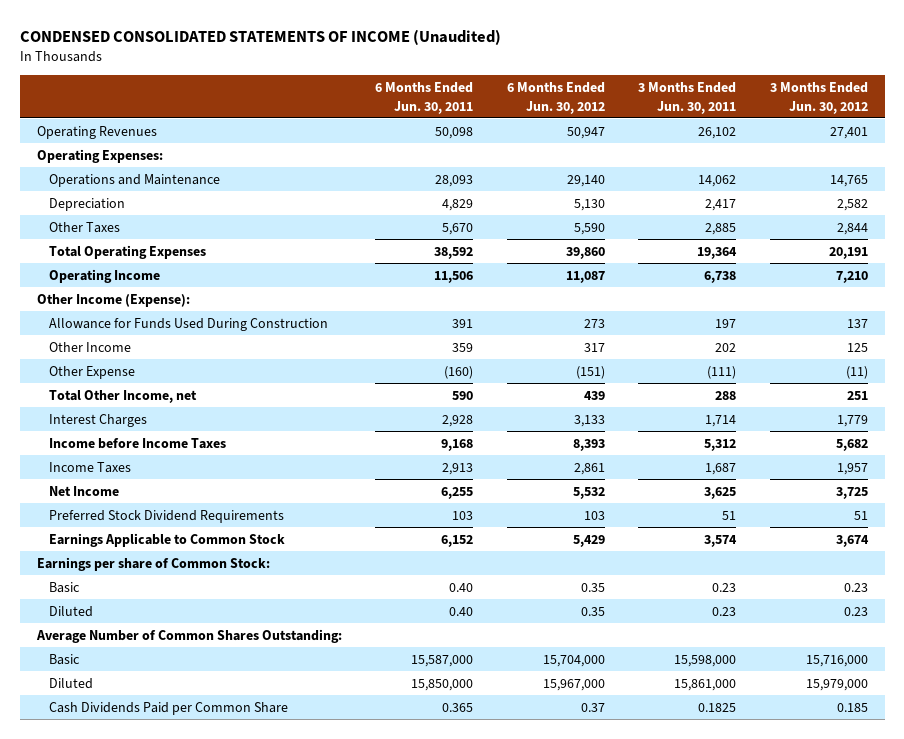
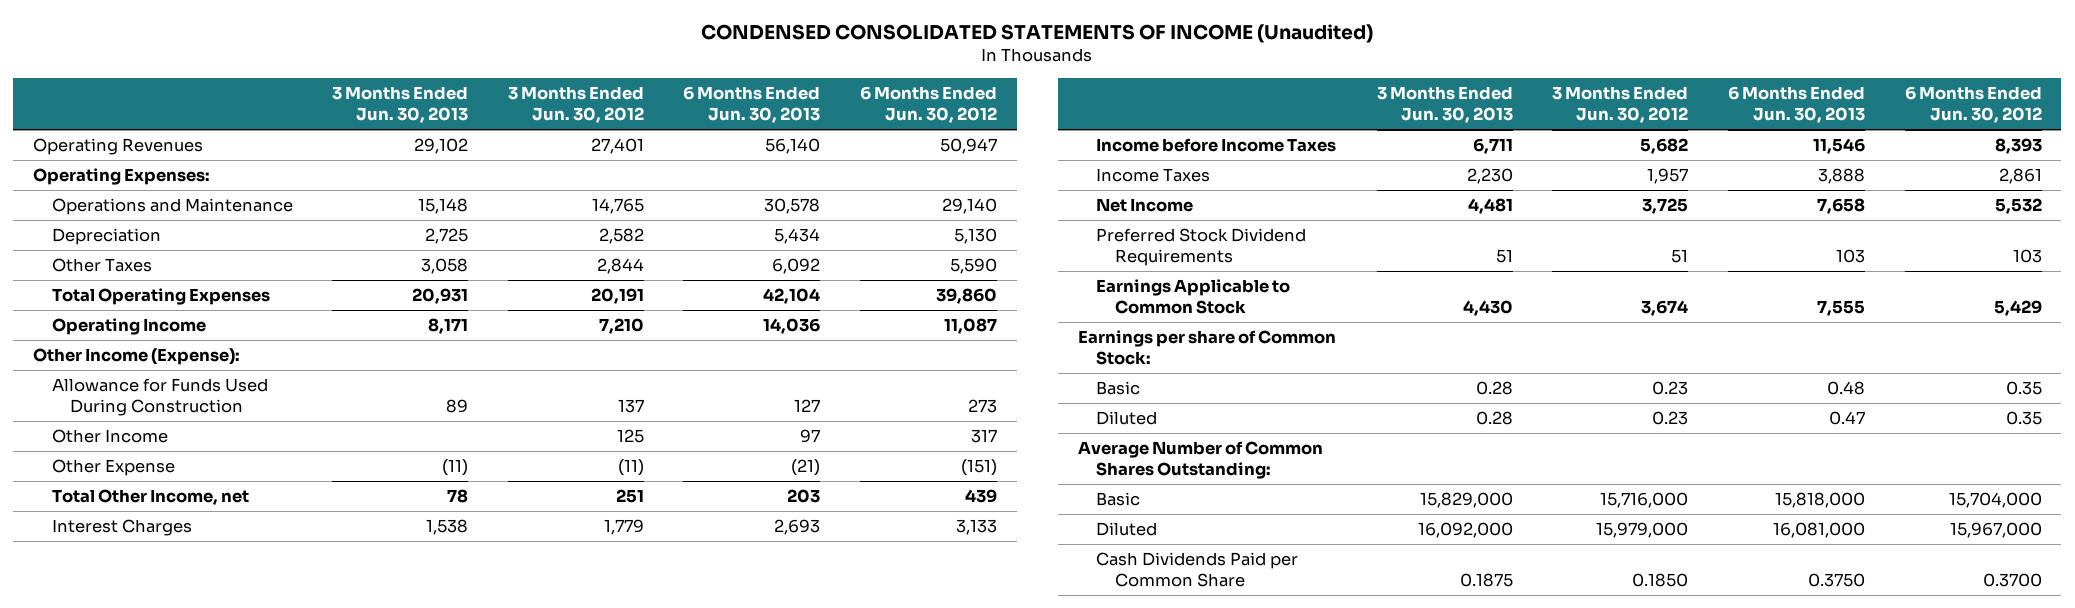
[375,82,474,114] 6 Months Ended Jun. 30, 2011 -> none
[638,82,737,114] 3 Months Ended Jun. 30, 2011 -> none
none -> [332,85,469,124] 3 Months Ended Jun. 30, 2013
none -> [683,85,821,124] 6 Months Ended Jun. 30, 2013
[580,702,605,712] 0.37 -> [1982,573,2042,588] 0.3700
[836,702,868,712] 0.185 -> [1632,573,1689,588] 0.1850

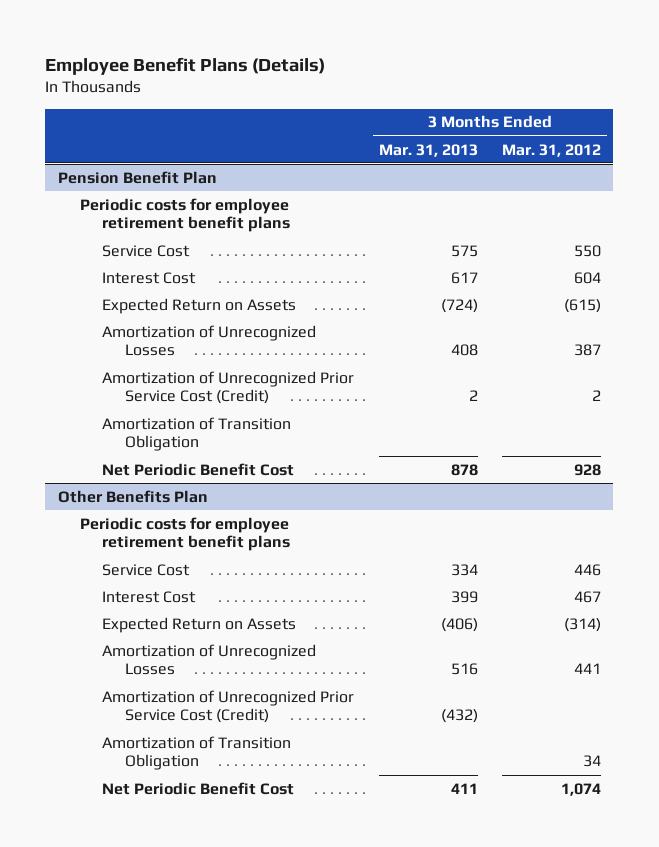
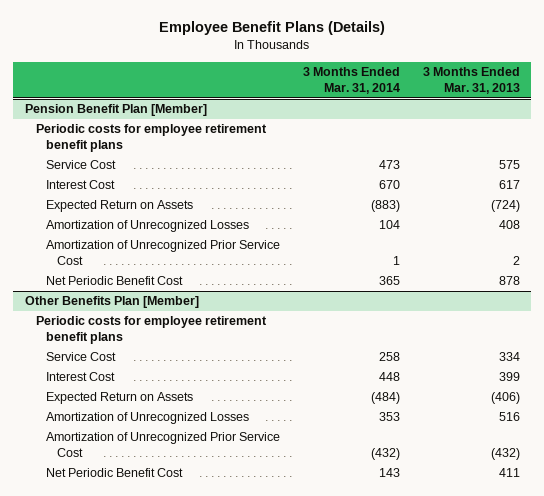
[501,143,601,157] Mar. 31, 2012 -> none
none -> [303,66,401,94] 3 Months Ended Mar. 31, 2014
[57,170,217,184] Pension Benefit Plan -> [24,104,207,117] Pension Benefit Plan [Member]
[102,416,292,452] Amortization of Transition Obligation -> none
[102,370,355,405] Amortization of Unrecognized Prior Service Cost (Credit) -> [46,240,281,266] Amortization of Unrecognized Prior Service Cost
[57,489,208,503] Other Benefits Plan -> [24,296,199,309] Other Benefits Plan [Member]
[102,735,292,771] Amortization of Transition Obligation -> none
[102,689,355,724] Amortization of Unrecognized Prior Service Cost (Credit) -> [46,432,281,458] Amortization of Unrecognized Prior Service Cost

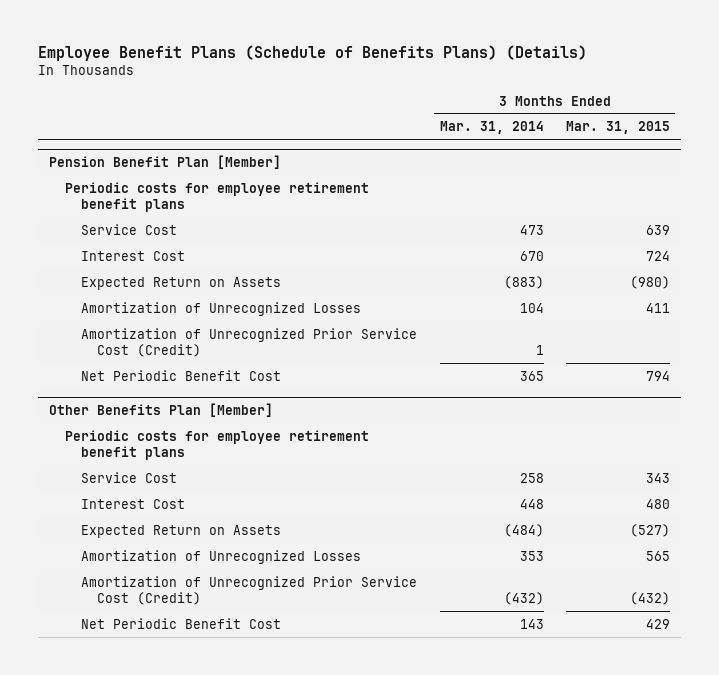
[159,21,386,36] Employee Benefit Plans (Details) -> [38,44,588,61] Employee Benefit Plans (Schedule of Benefits Plans) (Details)
[422,66,520,94] 3 Months Ended Mar. 31, 2013 -> none
none -> [565,121,670,135] Mar. 31, 2015
[46,240,281,266] Amortization of Unrecognized Prior Service Cost -> [81,327,418,357] Amortization of Unrecognized Prior Service Cost (Credit)
[46,432,281,458] Amortization of Unrecognized Prior Service Cost -> [81,575,418,605] Amortization of Unrecognized Prior Service Cost (Credit)

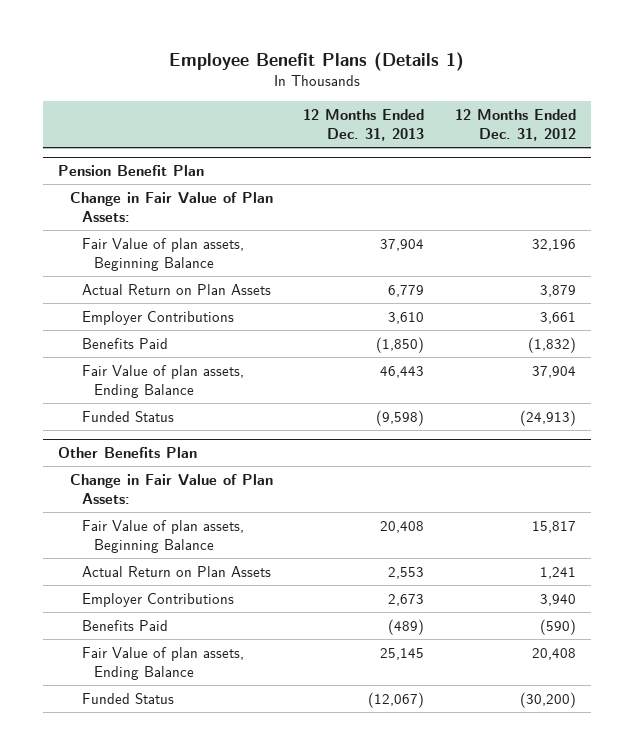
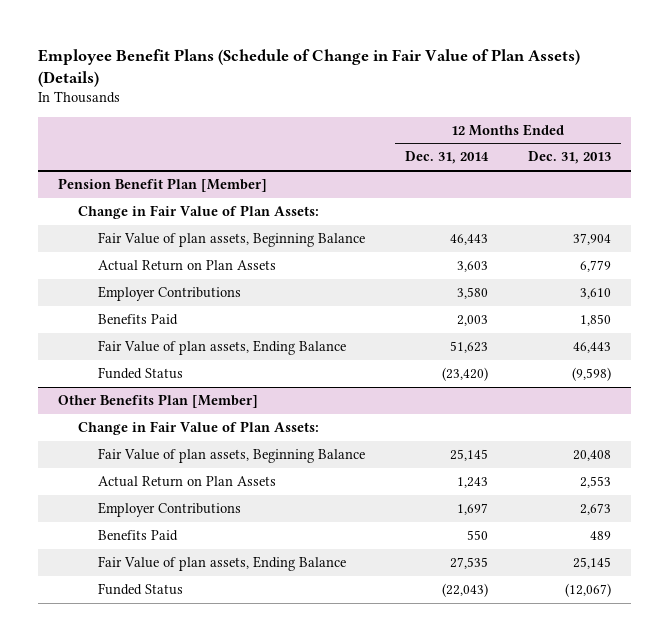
[168,51,464,71] Employee Benefit Plans (Details 1) -> [38,48,581,87] Employee Benefit Plans (Schedule of Change in Fair Value of Plan Assets) (Details)
[454,108,576,142] 12 Months Ended Dec. 31, 2012 -> none
none -> [405,151,490,165] Dec. 31, 2014
[57,165,204,177] Pension Benefit Plan -> [58,178,268,193] Pension Benefit Plan [Member]
[376,336,425,353] (1,850) -> [580,314,612,327] 1,850
[57,447,197,459] Other Benefits Plan -> [58,394,259,409] Other Benefits Plan [Member]
[388,618,425,635] (489) -> [590,531,612,541] 489

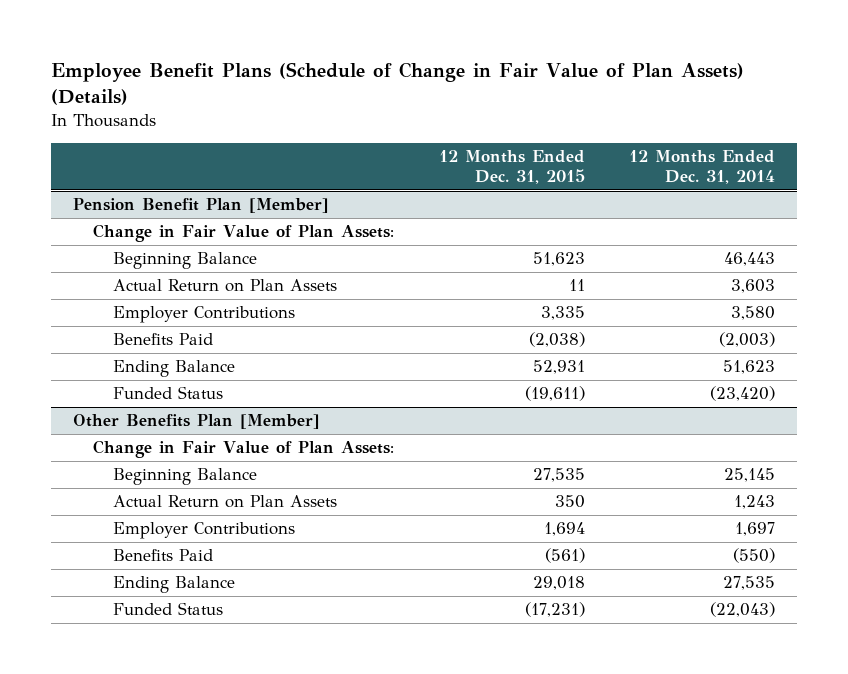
[528,151,612,165] Dec. 31, 2013 -> none
none -> [438,149,585,185] 12 Months Ended Dec. 31, 2015
[97,232,365,248] Fair Value of plan assets, Beginning Balance -> [113,252,258,270] Beginning Balance
[457,315,489,327] 2,003 -> [719,332,776,348] (2,003)
[97,340,346,356] Fair Value of plan assets, Ending Balance -> [113,360,236,378] Ending Balance
[97,448,365,464] Fair Value of plan assets, Beginning Balance -> [113,468,258,486] Beginning Balance
[467,530,489,541] 550 -> [733,548,776,564] (550)
[97,556,346,572] Fair Value of plan assets, Ending Balance -> [113,576,236,594] Ending Balance

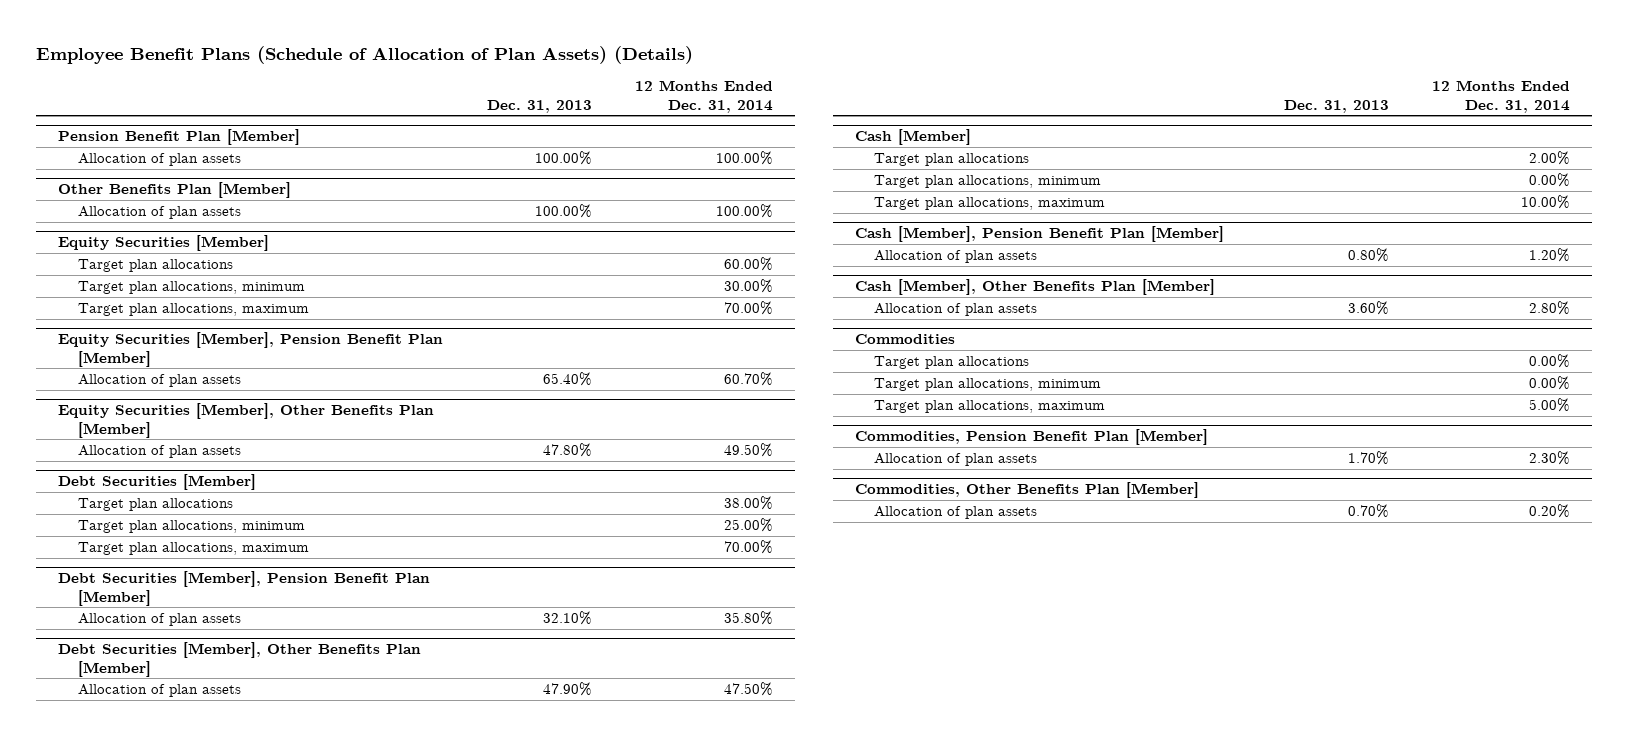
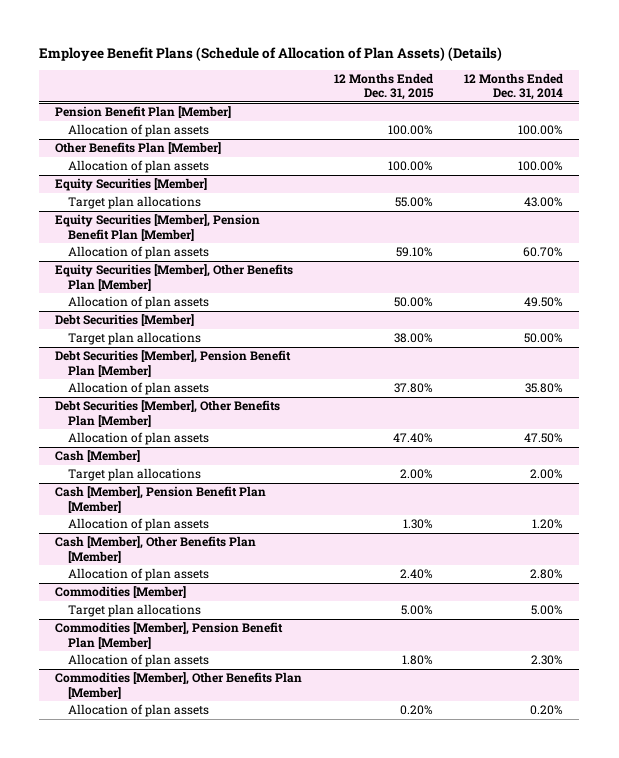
[486,99,592,113] Dec. 31, 2013 -> none
none -> [333,72,434,101] 12 Months Ended Dec. 31, 2015
[77,281,305,295] Target plan allocations, minimum -> none
[77,303,309,317] Target plan allocations, maximum -> none
[724,257,774,272] 60.00% -> [524,197,564,208] 43.00%
[77,520,305,534] Target plan allocations, minimum -> none
[77,542,309,556] Target plan allocations, maximum -> none
[724,496,774,511] 38.00% -> [524,333,564,344] 50.00%
[874,175,1102,189] Target plan allocations, minimum -> none
[874,197,1106,211] Target plan allocations, maximum -> none
[874,378,1102,392] Target plan allocations, minimum -> none
[874,400,1106,414] Target plan allocations, maximum -> none
[855,334,956,345] Commodities -> [55,586,187,599] Commodities [Member]
[1529,354,1571,369] 0.00% -> [531,605,564,616] 5.00%
[855,429,1209,446] Commodities, Pension Benefit Plan [Member] -> [55,622,284,649] Commodities [Member], Pension Benefit Plan [Member]
[855,482,1200,499] Commodities, Other Benefits Plan [Member] -> [55,672,303,699] Commodities [Member], Other Benefits Plan [Member]

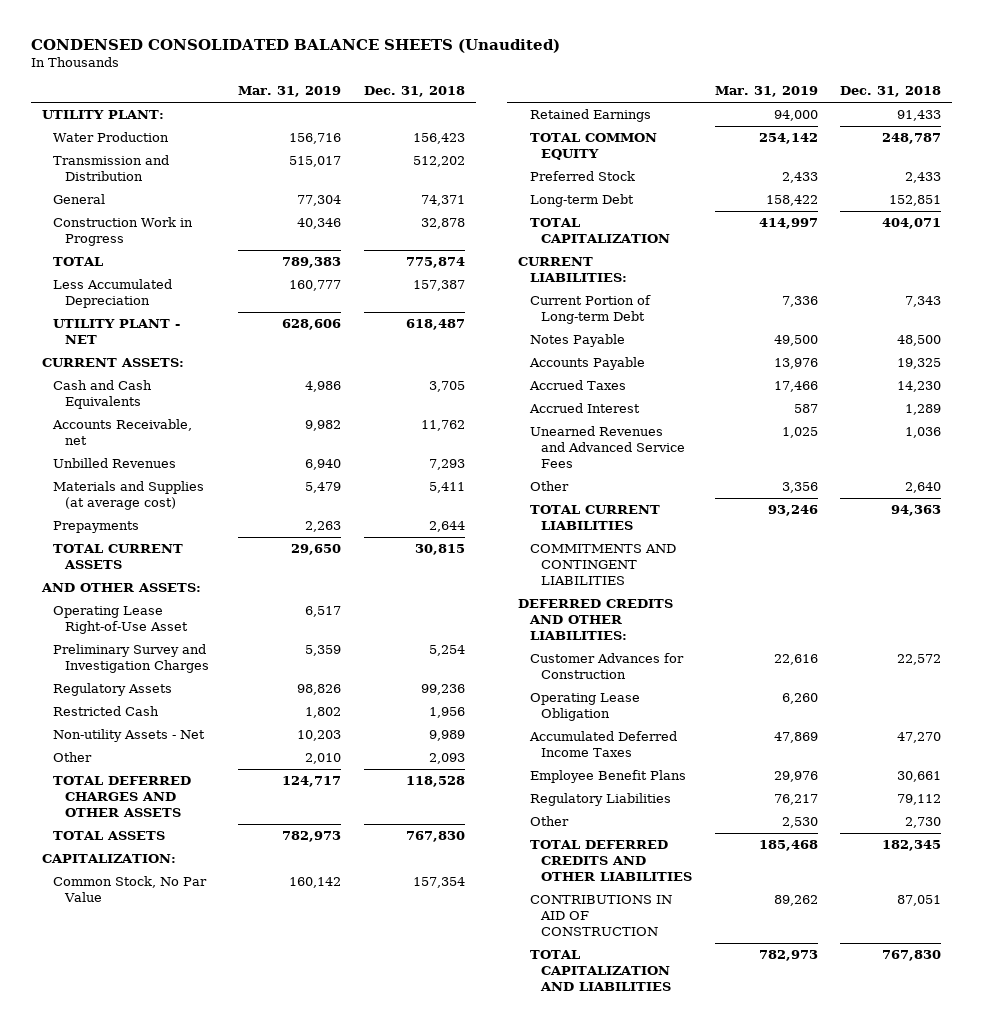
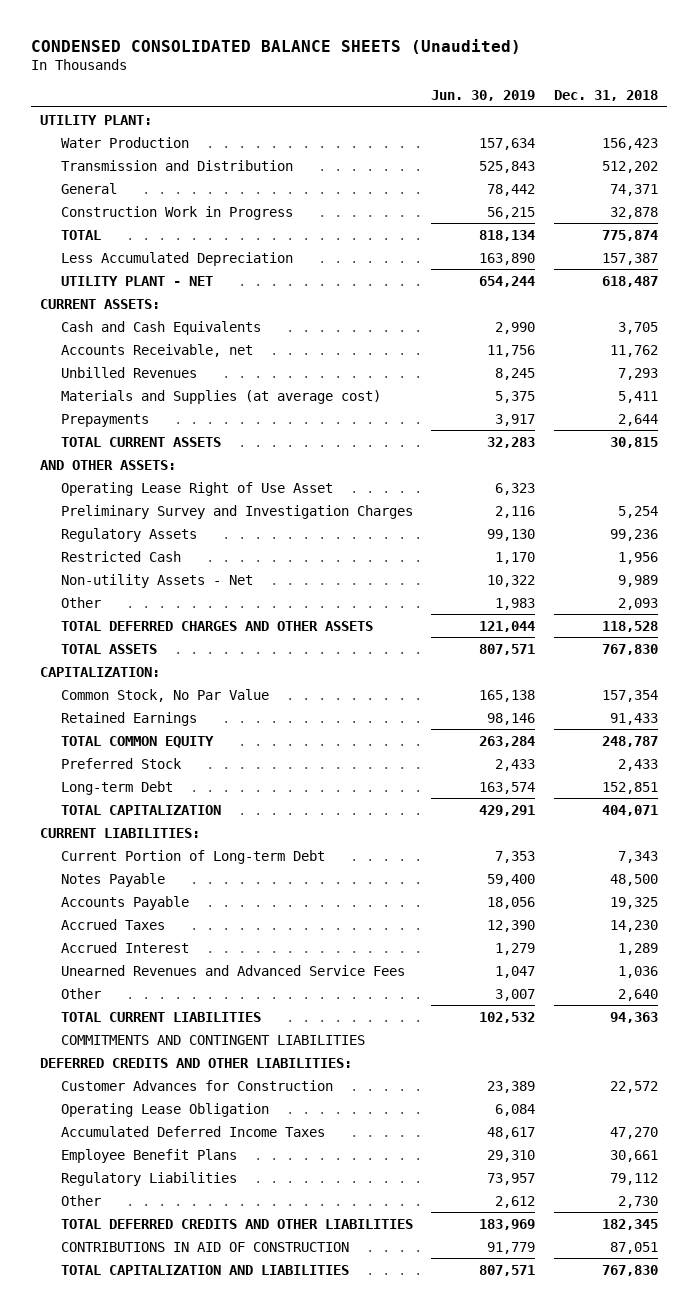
[238,86,342,98] Mar. 31, 2019 -> none
none -> [431,89,536,101] Jun. 30, 2019
[53,605,188,635] Operating Lease Right-of-Use Asset -> [60,481,333,496] Operating Lease Right of Use Asset

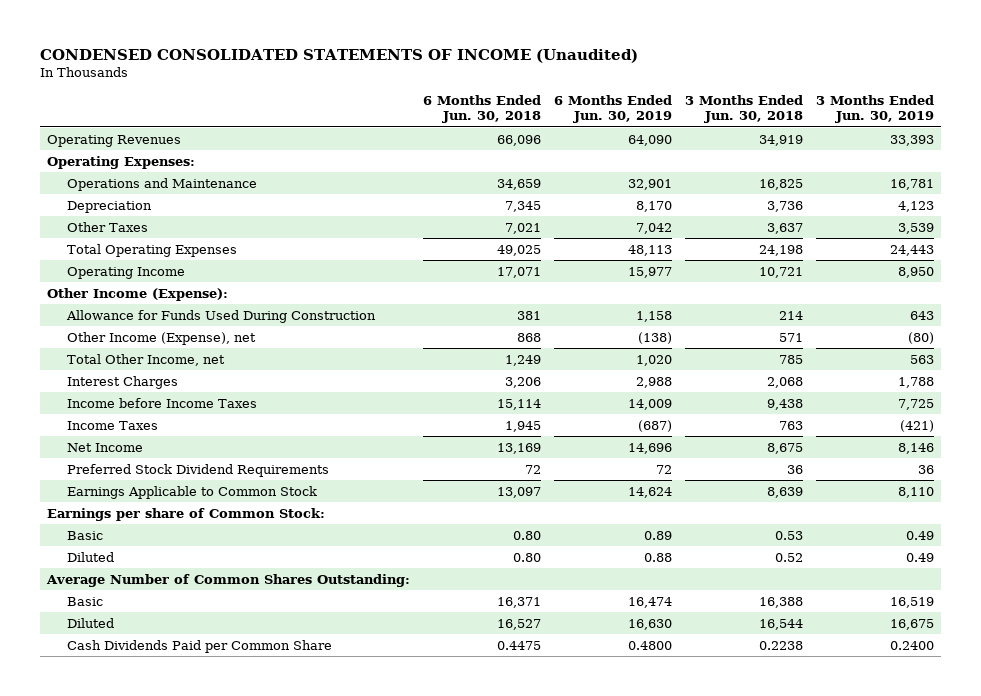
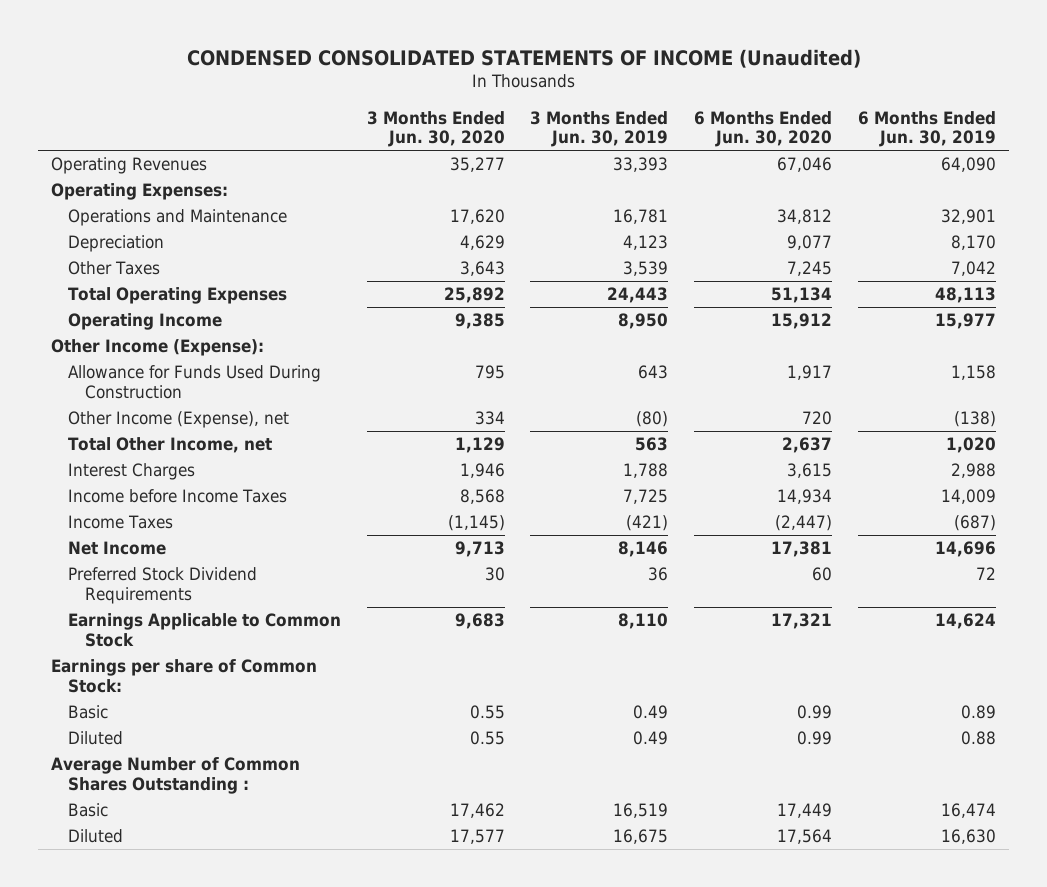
[423,95,542,124] 6 Months Ended Jun. 30, 2018 -> none
[685,95,804,124] 3 Months Ended Jun. 30, 2018 -> none
none -> [366,110,505,148] 3 Months Ended Jun. 30, 2020
none -> [694,110,833,148] 6 Months Ended Jun. 30, 2020
[45,573,410,587] Average Number of Common Shares Outstanding: -> [51,757,301,794] Average Number of Common Shares Outstanding :
[66,639,332,653] Cash Dividends Paid per Common Share -> none

